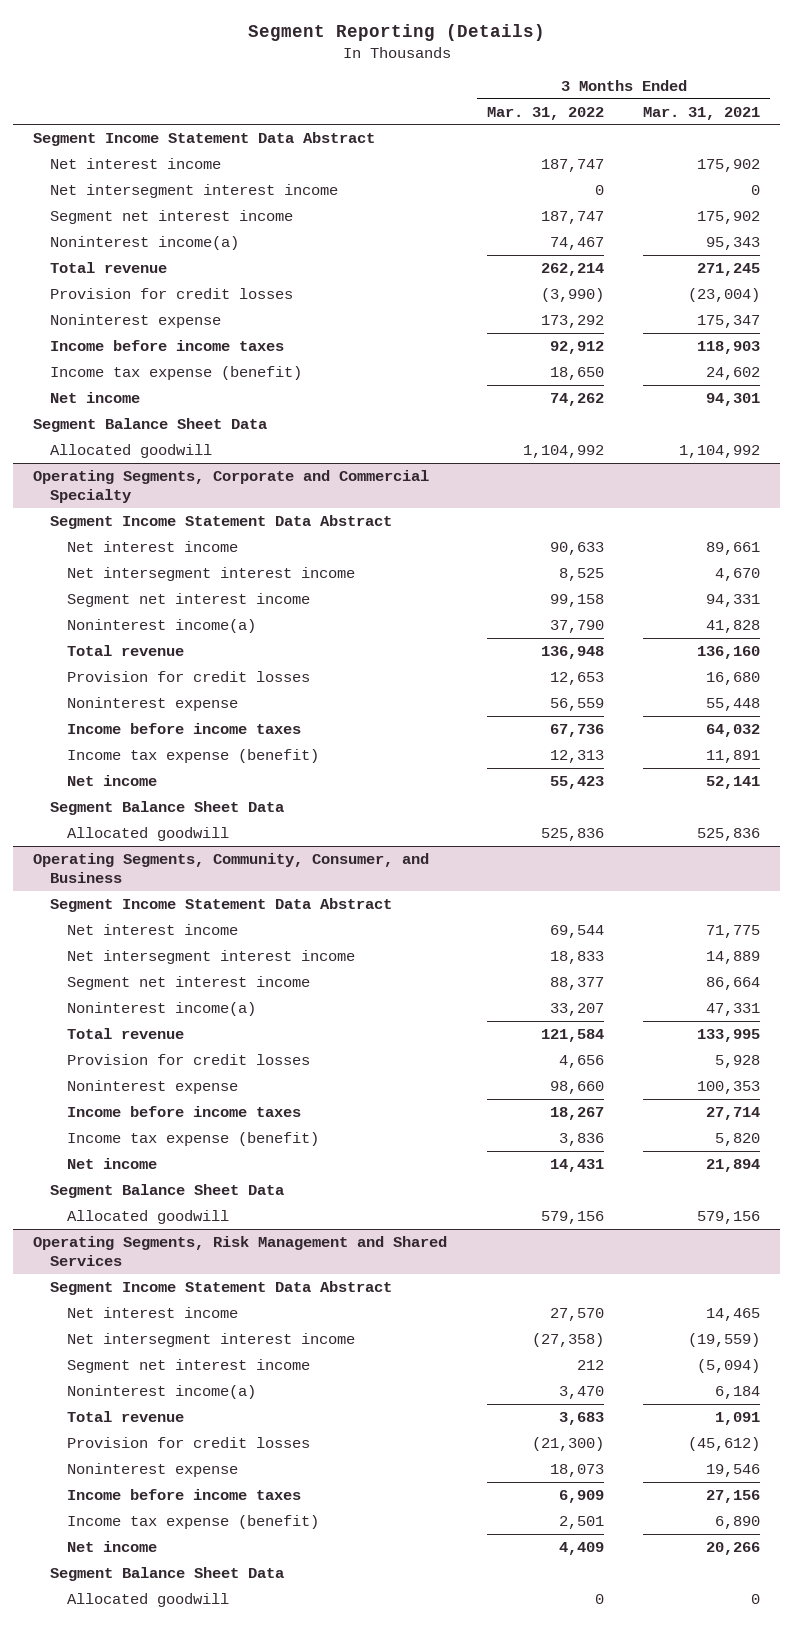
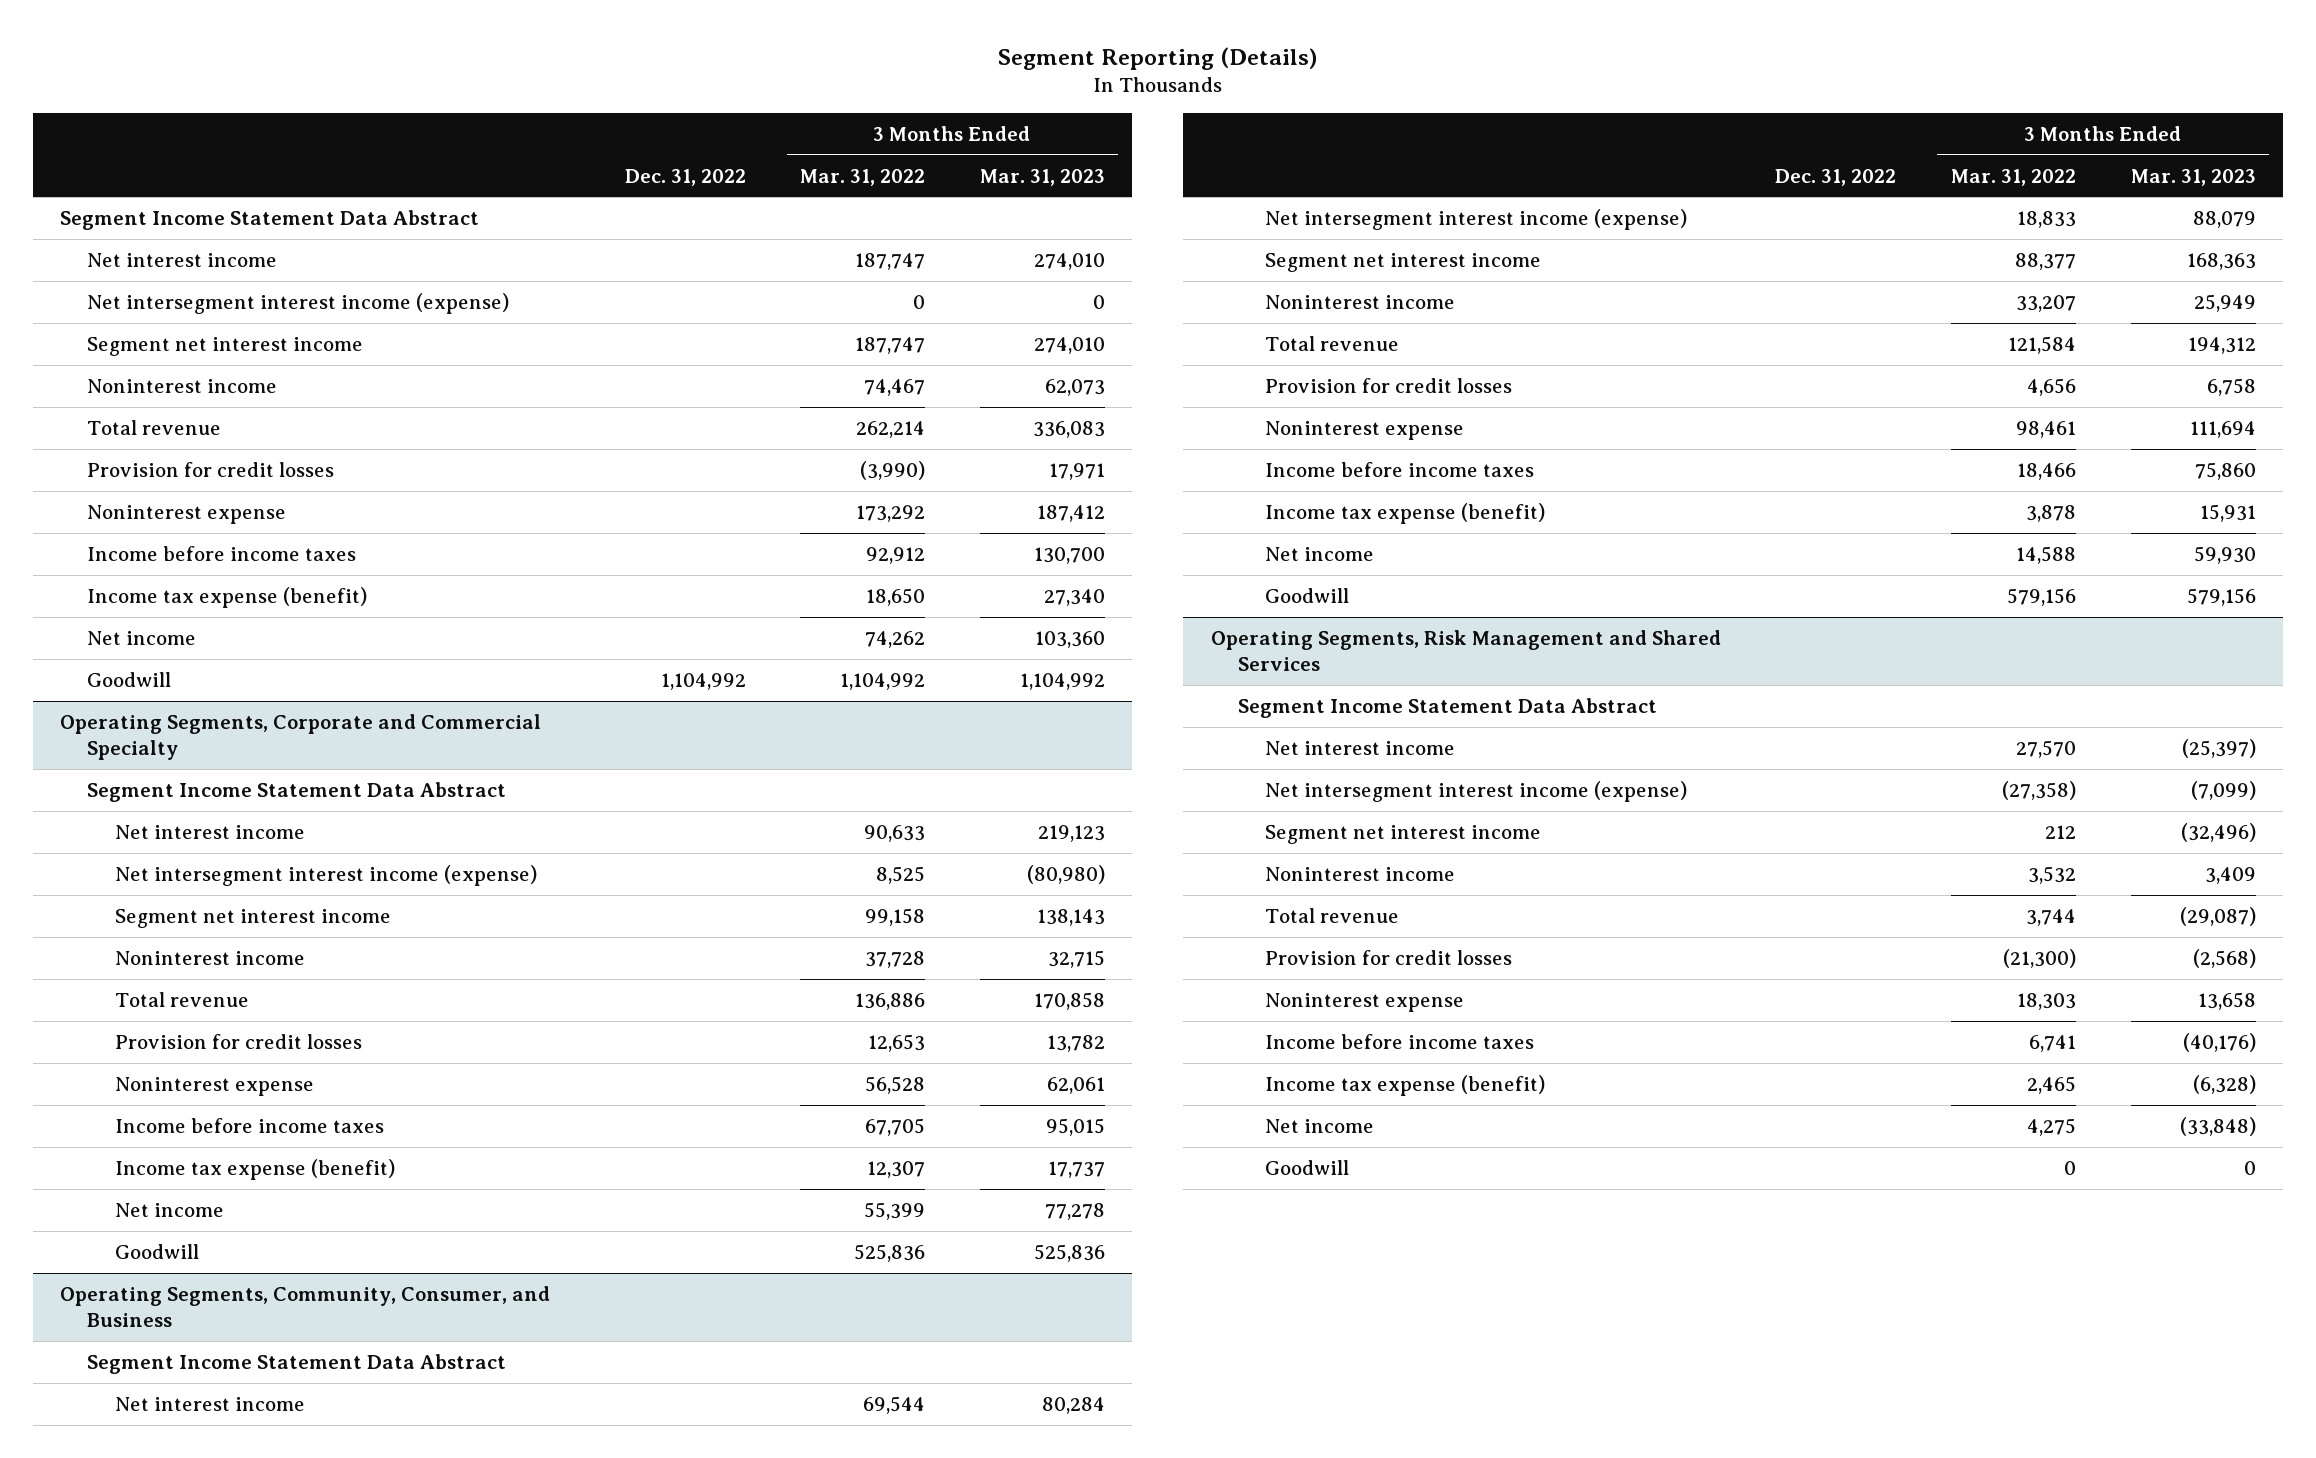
[643,106,761,120] Mar. 31, 2021 -> none
none -> [624,168,746,186] Dec. 31, 2022
none -> [979,168,1105,186] Mar. 31, 2023
[50,183,339,198] Net intersegment interest income -> [87,292,510,314] Net intersegment interest income (expense)
[50,235,240,250] Noninterest income(a) -> [87,378,278,393] Noninterest income
[33,417,268,432] Segment Balance Sheet Data -> none
[50,443,213,458] Allocated goodwill -> [87,671,172,687] Goodwill
[67,566,356,581] Net intersegment interest income -> [114,864,537,886] Net intersegment interest income (expense)
[67,618,257,633] Noninterest income(a) -> [114,950,305,965] Noninterest income
[549,619,604,633] 37,790 -> [865,950,926,968] 37,728
[540,645,604,659] 136,948 -> [855,992,926,1010] 136,886
[50,800,285,815] Segment Balance Sheet Data -> none
[549,697,604,711] 56,559 -> [865,1075,926,1094] 56,528
[549,723,604,737] 67,736 -> [865,1117,926,1136] 67,705
[549,749,604,763] 12,313 -> [867,1160,926,1178] 12,307
[549,775,604,789] 55,423 -> [864,1201,926,1220] 55,399
[67,826,230,841] Allocated goodwill -> [114,1243,199,1259] Goodwill
[67,949,356,964] Net intersegment interest income -> [1265,208,1688,230] Net intersegment interest income (expense)
[67,1001,257,1016] Noninterest income(a) -> [1265,294,1456,309] Noninterest income
[50,1183,285,1198] Segment Balance Sheet Data -> none
[549,1080,604,1094] 98,660 -> [2016,420,2077,438] 98,461
[549,1106,604,1120] 18,267 -> [2017,462,2077,480] 18,466
[558,1132,604,1146] 3,836 -> [2026,504,2077,522] 3,878
[549,1158,604,1172] 14,431 -> [2016,545,2077,564] 14,588
[67,1209,230,1224] Allocated goodwill -> [1265,587,1350,603] Goodwill
[67,1332,356,1347] Net intersegment interest income -> [1265,780,1688,802] Net intersegment interest income (expense)
[67,1384,257,1399] Noninterest income(a) -> [1265,866,1456,881] Noninterest income
[558,1385,604,1399] 3,470 -> [2028,865,2077,884] 3,532
[558,1411,604,1425] 3,683 -> [2026,908,2077,926] 3,744
[50,1566,285,1581] Segment Balance Sheet Data -> none
[549,1463,604,1477] 18,073 -> [2017,992,2077,1010] 18,303
[558,1489,604,1503] 6,909 -> [2029,1034,2077,1052] 6,741
[558,1515,604,1529] 2,501 -> [2027,1075,2077,1094] 2,465
[558,1541,604,1555] 4,409 -> [2027,1117,2077,1136] 4,275
[67,1592,230,1607] Allocated goodwill -> [1265,1159,1350,1175] Goodwill

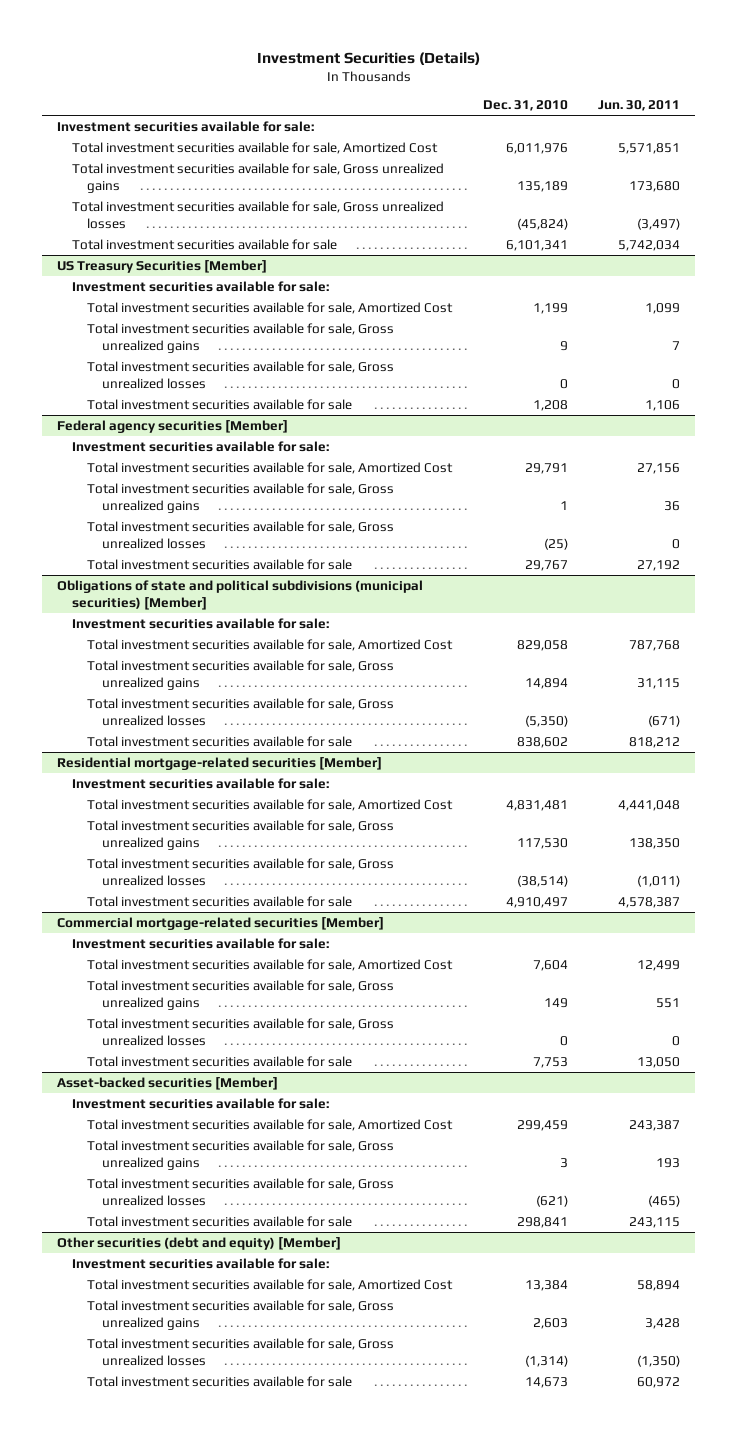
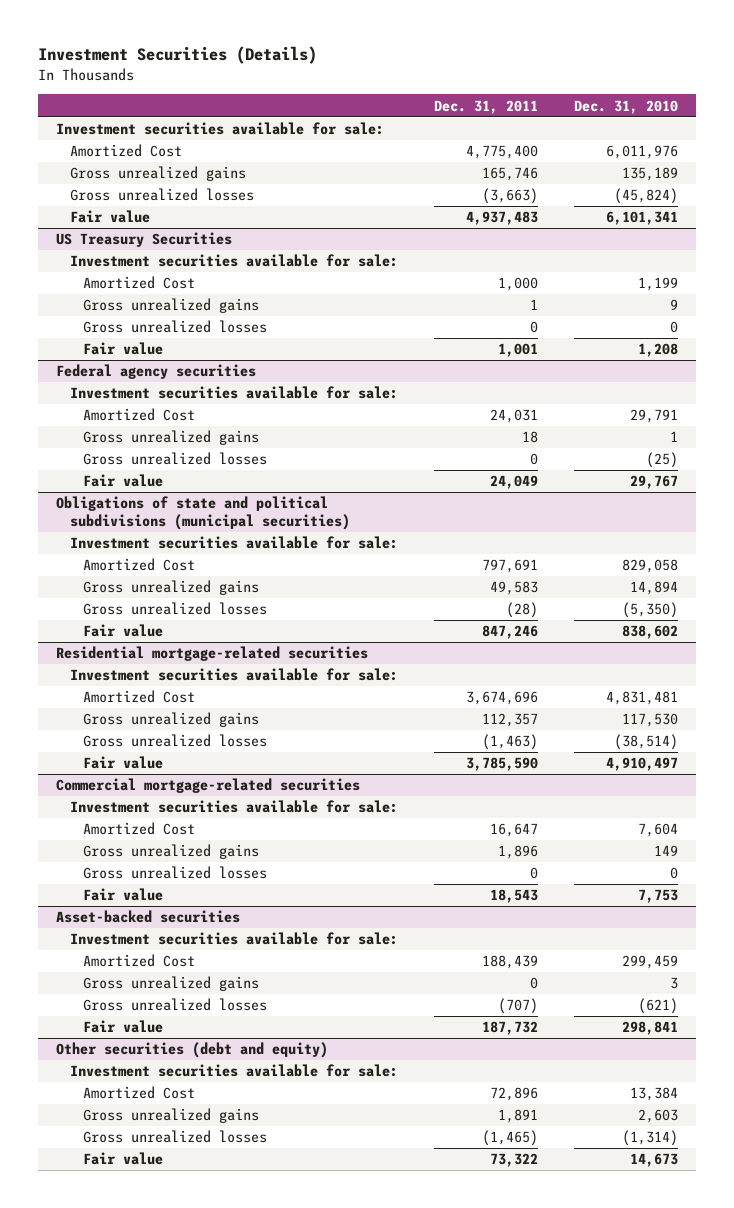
[597,100,680,112] Jun. 30, 2011 -> none
none -> [433,99,538,114] Dec. 31, 2011
[72,141,439,154] Total investment securities available for sale, Amortized Cost -> [69,144,182,158] Amortized Cost
[72,162,445,193] Total investment securities available for sale, Gross unrealized gains -> [69,166,246,182] Gross unrealized gains
[72,200,445,229] Total investment securities available for sale, Gross unrealized losses -> [69,188,254,202] Gross unrealized losses
[72,238,338,250] Total investment securities available for sale -> [69,210,150,224] Fair value
[57,259,268,273] US Treasury Securities [Member] -> [56,232,233,248] US Treasury Securities
[87,301,454,314] Total investment securities available for sale, Amortized Cost -> [82,276,195,290] Amortized Cost
[87,322,395,353] Total investment securities available for sale, Gross unrealized gains -> [82,298,259,314] Gross unrealized gains
[87,360,395,389] Total investment securities available for sale, Gross unrealized losses -> [82,320,267,334] Gross unrealized losses
[87,398,353,410] Total investment securities available for sale -> [82,342,163,356] Fair value
[57,419,289,433] Federal agency securities [Member] -> [56,364,257,380] Federal agency securities
[87,461,454,474] Total investment securities available for sale, Amortized Cost -> [82,408,195,422] Amortized Cost
[87,482,395,513] Total investment securities available for sale, Gross unrealized gains -> [82,430,259,446] Gross unrealized gains
[87,520,395,549] Total investment securities available for sale, Gross unrealized losses -> [82,452,267,466] Gross unrealized losses
[87,558,353,570] Total investment securities available for sale -> [82,474,163,488] Fair value
[57,579,424,610] Obligations of state and political subdivisions (municipal securities) [Member] -> [56,496,350,530] Obligations of state and political subdivisions (municipal securities)
[87,638,454,651] Total investment securities available for sale, Amortized Cost -> [82,558,195,572] Amortized Cost
[87,659,395,690] Total investment securities available for sale, Gross unrealized gains -> [82,580,259,596] Gross unrealized gains
[87,697,395,726] Total investment securities available for sale, Gross unrealized losses -> [82,602,267,616] Gross unrealized losses
[87,735,353,747] Total investment securities available for sale -> [82,624,163,638] Fair value
[57,756,383,770] Residential mortgage-related securities [Member] -> [56,646,369,662] Residential mortgage-related securities
[87,798,454,811] Total investment securities available for sale, Amortized Cost -> [82,690,195,704] Amortized Cost
[87,819,395,850] Total investment securities available for sale, Gross unrealized gains -> [82,712,259,728] Gross unrealized gains
[87,857,395,886] Total investment securities available for sale, Gross unrealized losses -> [82,734,267,748] Gross unrealized losses
[87,895,353,907] Total investment securities available for sale -> [82,756,163,770] Fair value
[57,916,385,930] Commercial mortgage-related securities [Member] -> [56,778,361,794] Commercial mortgage-related securities
[87,958,454,971] Total investment securities available for sale, Amortized Cost -> [82,822,195,836] Amortized Cost
[87,979,395,1010] Total investment securities available for sale, Gross unrealized gains -> [82,844,259,860] Gross unrealized gains
[87,1017,395,1046] Total investment securities available for sale, Gross unrealized losses -> [82,866,267,880] Gross unrealized losses
[87,1055,353,1067] Total investment securities available for sale -> [82,888,163,902] Fair value
[57,1076,279,1090] Asset-backed securities [Member] -> [56,910,241,924] Asset-backed securities
[87,1118,454,1131] Total investment securities available for sale, Amortized Cost -> [82,954,195,968] Amortized Cost
[87,1139,395,1170] Total investment securities available for sale, Gross unrealized gains -> [82,976,259,992] Gross unrealized gains
[87,1177,395,1206] Total investment securities available for sale, Gross unrealized losses -> [82,998,267,1012] Gross unrealized losses
[87,1215,353,1227] Total investment securities available for sale -> [82,1020,163,1034] Fair value
[57,1236,342,1250] Other securities (debt and equity) [Member] -> [56,1042,329,1059] Other securities (debt and equity)
[87,1278,454,1291] Total investment securities available for sale, Amortized Cost -> [82,1086,195,1100] Amortized Cost
[87,1299,395,1330] Total investment securities available for sale, Gross unrealized gains -> [82,1108,259,1124] Gross unrealized gains
[87,1337,395,1366] Total investment securities available for sale, Gross unrealized losses -> [82,1130,267,1144] Gross unrealized losses
[87,1375,353,1387] Total investment securities available for sale -> [82,1152,163,1166] Fair value

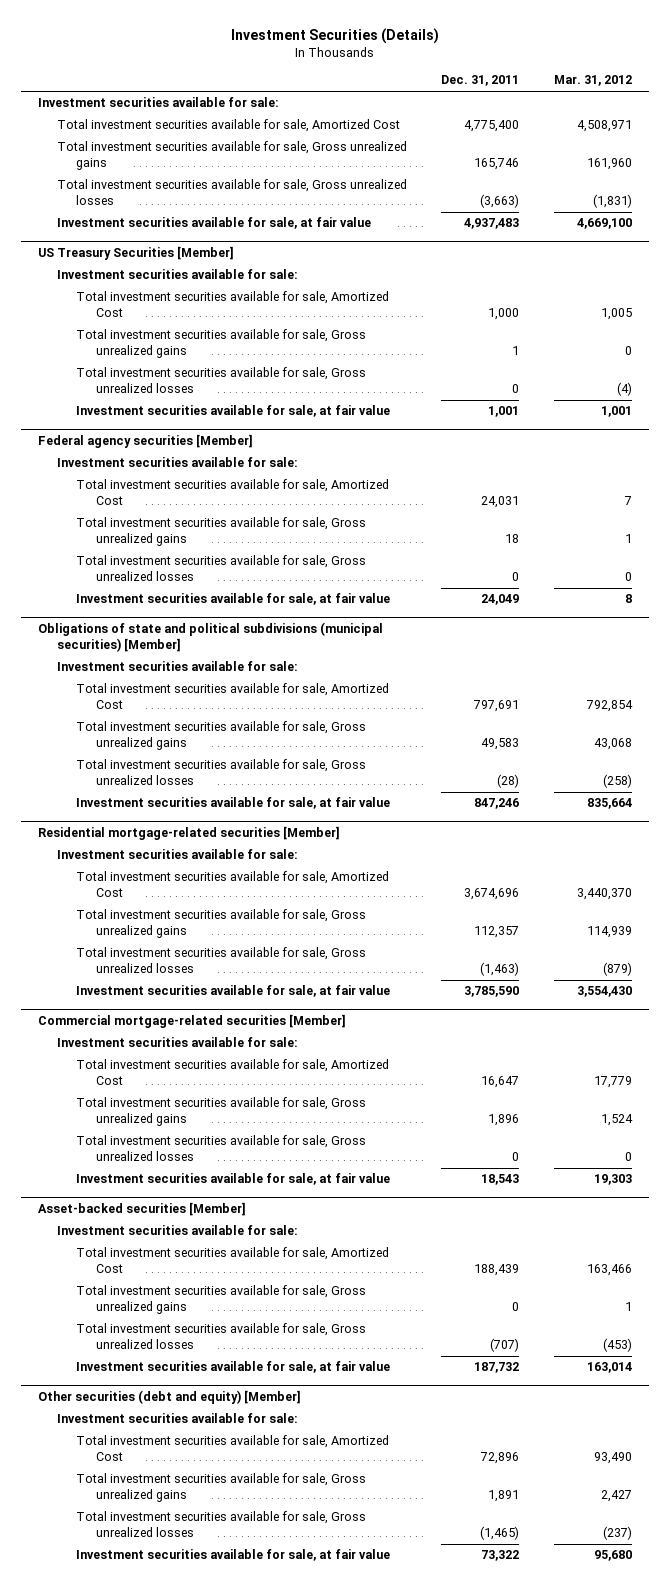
[574,99,679,114] Dec. 31, 2010 -> none
none -> [553,75,632,87] Mar. 31, 2012
[69,144,182,158] Amortized Cost -> [57,119,401,133] Total investment securities available for sale, Amortized Cost
[69,166,246,182] Gross unrealized gains -> [57,141,408,171] Total investment securities available for sale, Gross unrealized gains
[69,188,254,202] Gross unrealized losses -> [57,179,408,206] Total investment securities available for sale, Gross unrealized losses
[69,210,150,224] Fair value -> [57,217,372,230] Investment securities available for sale, at fair value
[56,232,233,248] US Treasury Securities -> [37,246,234,261] US Treasury Securities [Member]
[82,276,195,290] Amortized Cost -> [76,291,390,318] Total investment securities available for sale, Amortized Cost
[82,298,259,314] Gross unrealized gains -> [76,329,367,359] Total investment securities available for sale, Gross unrealized gains
[82,320,267,334] Gross unrealized losses -> [76,367,367,394] Total investment securities available for sale, Gross unrealized losses
[82,342,163,356] Fair value -> [76,405,391,418] Investment securities available for sale, at fair value
[56,364,257,380] Federal agency securities -> [37,434,253,449] Federal agency securities [Member]
[82,408,195,422] Amortized Cost -> [76,479,390,506] Total investment securities available for sale, Amortized Cost
[82,430,259,446] Gross unrealized gains -> [76,517,367,547] Total investment securities available for sale, Gross unrealized gains
[82,452,267,466] Gross unrealized losses -> [76,555,367,582] Total investment securities available for sale, Gross unrealized losses
[82,474,163,488] Fair value -> [76,593,391,606] Investment securities available for sale, at fair value
[56,496,350,530] Obligations of state and political subdivisions (municipal securities) -> [37,622,383,653] Obligations of state and political subdivisions (municipal securities) [Member]
[82,558,195,572] Amortized Cost -> [76,683,390,710] Total investment securities available for sale, Amortized Cost
[82,580,259,596] Gross unrealized gains -> [76,721,367,751] Total investment securities available for sale, Gross unrealized gains
[82,602,267,616] Gross unrealized losses -> [76,759,367,786] Total investment securities available for sale, Gross unrealized losses
[82,624,163,638] Fair value -> [76,797,391,810] Investment securities available for sale, at fair value
[56,646,369,662] Residential mortgage-related securities -> [37,826,340,841] Residential mortgage-related securities [Member]
[82,690,195,704] Amortized Cost -> [76,871,390,898] Total investment securities available for sale, Amortized Cost
[82,712,259,728] Gross unrealized gains -> [76,909,367,939] Total investment securities available for sale, Gross unrealized gains
[82,734,267,748] Gross unrealized losses -> [76,947,367,974] Total investment securities available for sale, Gross unrealized losses
[82,756,163,770] Fair value -> [76,985,391,998] Investment securities available for sale, at fair value
[56,778,361,794] Commercial mortgage-related securities -> [37,1014,346,1029] Commercial mortgage-related securities [Member]
[82,822,195,836] Amortized Cost -> [76,1059,390,1086] Total investment securities available for sale, Amortized Cost
[82,844,259,860] Gross unrealized gains -> [76,1097,367,1127] Total investment securities available for sale, Gross unrealized gains
[82,866,267,880] Gross unrealized losses -> [76,1135,367,1162] Total investment securities available for sale, Gross unrealized losses
[82,888,163,902] Fair value -> [76,1173,391,1186] Investment securities available for sale, at fair value
[56,910,241,924] Asset-backed securities -> [37,1202,246,1217] Asset-backed securities [Member]
[82,954,195,968] Amortized Cost -> [76,1247,390,1274] Total investment securities available for sale, Amortized Cost
[82,976,259,992] Gross unrealized gains -> [76,1285,367,1315] Total investment securities available for sale, Gross unrealized gains
[82,998,267,1012] Gross unrealized losses -> [76,1323,367,1350] Total investment securities available for sale, Gross unrealized losses
[82,1020,163,1034] Fair value -> [76,1361,391,1374] Investment securities available for sale, at fair value
[56,1042,329,1059] Other securities (debt and equity) -> [37,1390,301,1405] Other securities (debt and equity) [Member]
[82,1086,195,1100] Amortized Cost -> [76,1435,390,1462] Total investment securities available for sale, Amortized Cost
[82,1108,259,1124] Gross unrealized gains -> [76,1473,367,1503] Total investment securities available for sale, Gross unrealized gains
[82,1130,267,1144] Gross unrealized losses -> [76,1511,367,1538] Total investment securities available for sale, Gross unrealized losses
[82,1152,163,1166] Fair value -> [76,1549,391,1562] Investment securities available for sale, at fair value

